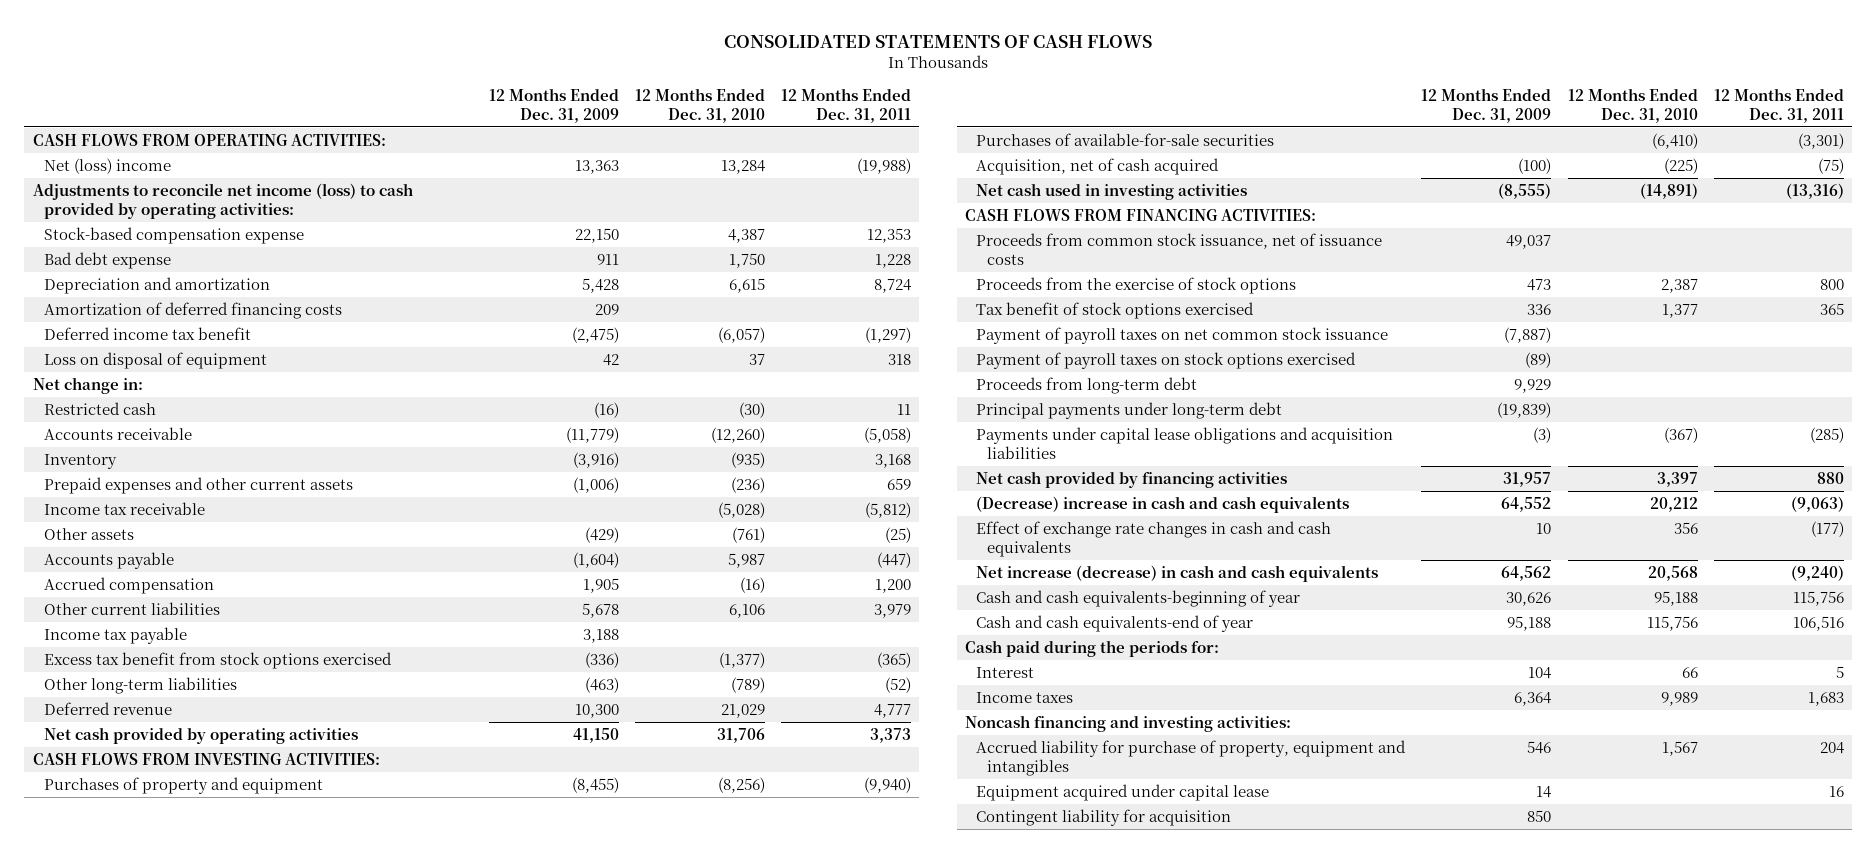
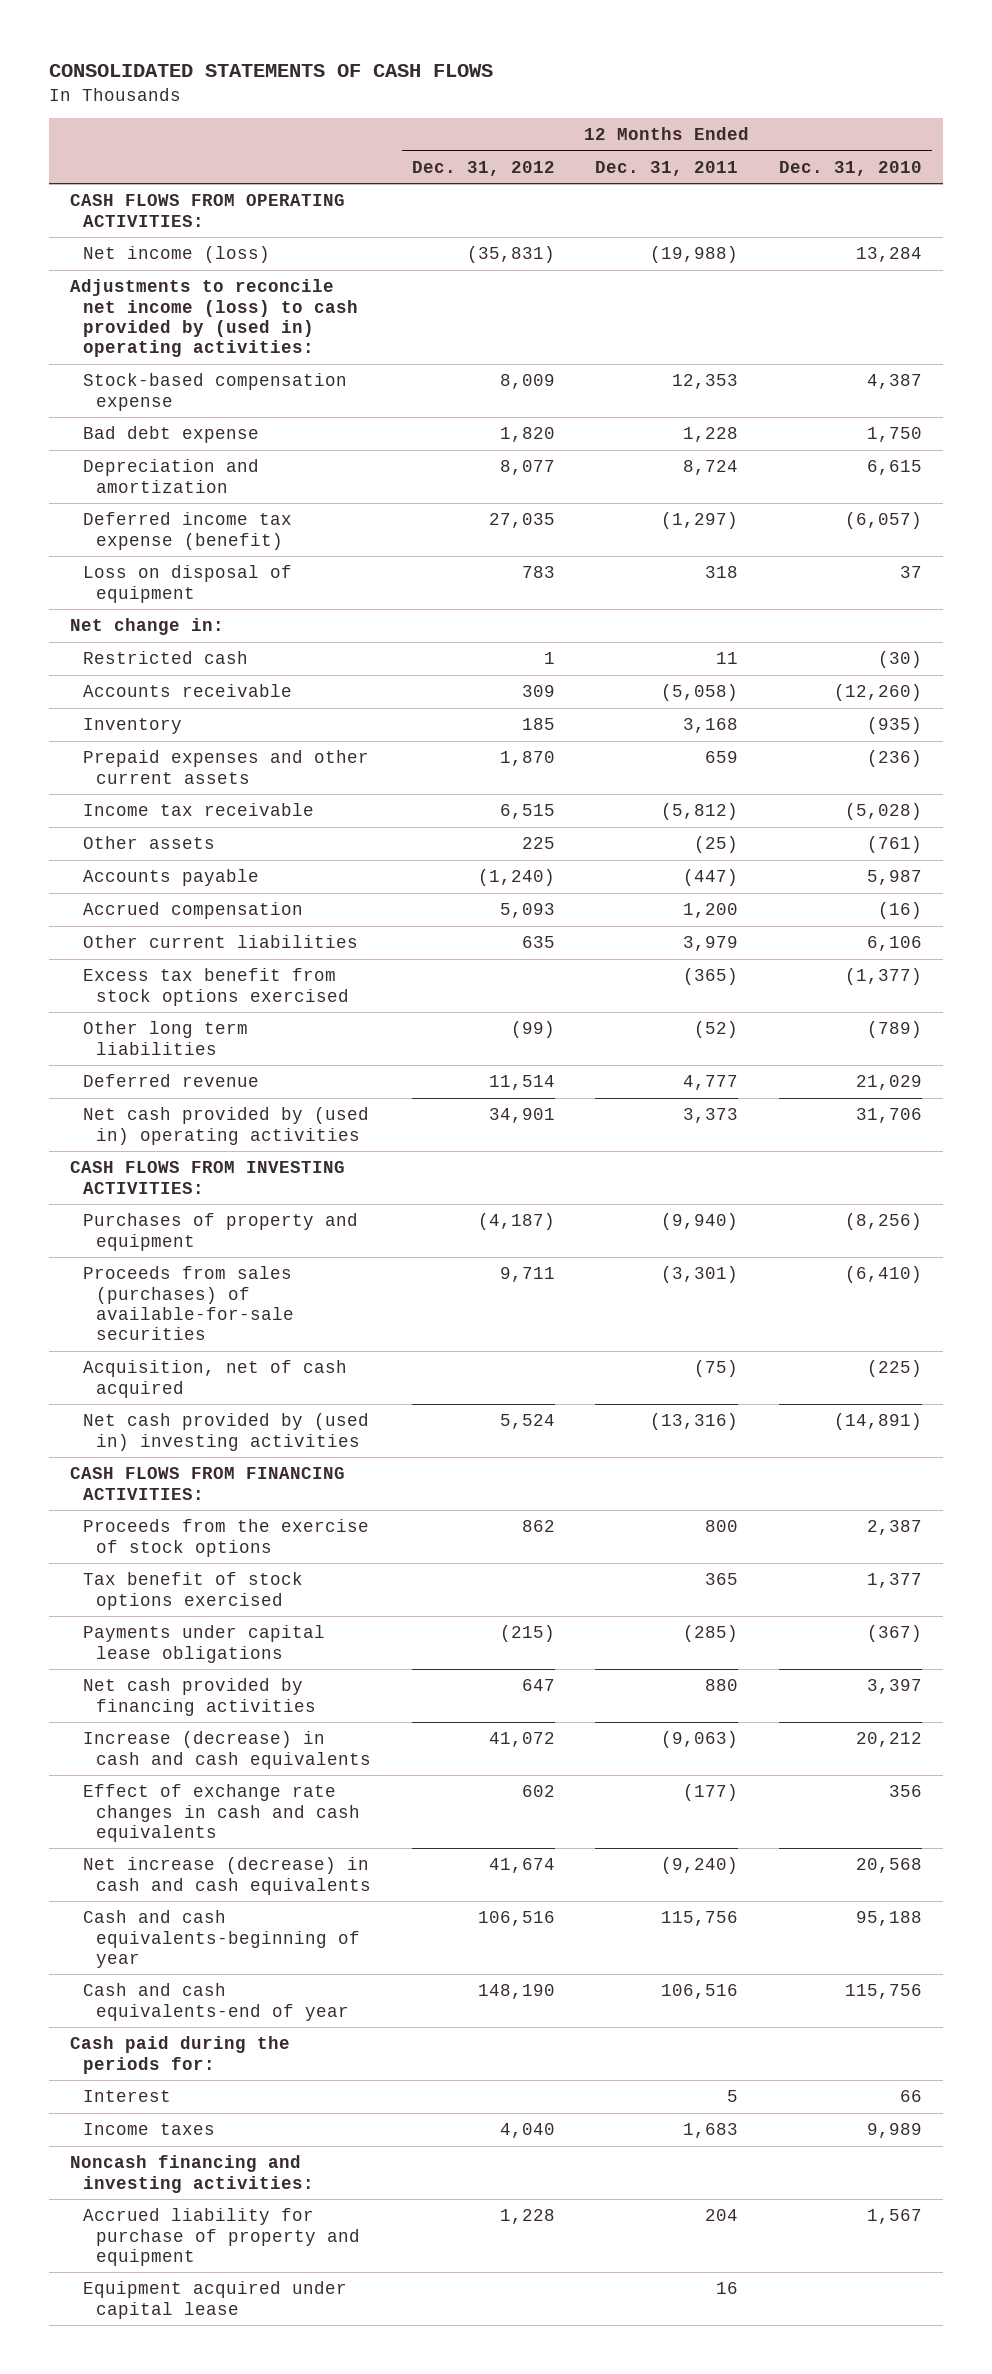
[488,88,619,123] 12 Months Ended Dec. 31, 2009 -> none
none -> [411,160,555,176] Dec. 31, 2012
[43,158,171,175] Net (loss) income -> [82,246,270,264] Net income (loss)
[32,183,413,219] Adjustments to reconcile net income (loss) to cash provided by operating activities: -> [69,279,358,358] Adjustments to reconcile net income (loss) to cash provided by (used in) operating activities:
[43,302,342,320] Amortization of deferred financing costs -> none
[43,327,251,341] Deferred income tax benefit -> [82,512,292,550] Deferred income tax expense (benefit)
[43,627,187,645] Income tax payable -> none
[43,677,237,695] Other long-term liabilities -> [82,1021,248,1055] Other long term liabilities
[43,727,358,745] Net cash provided by operating activities -> [82,1107,369,1145] Net cash provided by (used in) operating activities
[976,133,1275,147] Purchases of available-for-sale securities -> [82,1266,294,1341] Proceeds from sales (purchases) of available-for-sale securities
[976,183,1248,201] Net cash used in investing activities -> [82,1413,369,1451] Net cash provided by (used in) investing activities
[976,233,1383,265] Proceeds from common stock issuance, net of issuance costs -> none
[976,327,1389,345] Payment of payroll taxes on net common stock issuance -> none
[976,352,1357,370] Payment of payroll taxes on stock options exercised -> none
[976,377,1198,395] Proceeds from long-term debt -> none
[976,402,1283,420] Principal payments under long-term debt -> none
[976,427,1394,459] Payments under capital lease obligations and acquisition liabilities -> [82,1625,325,1663] Payments under capital lease obligations
[976,496,1350,514] (Decrease) increase in cash and cash equivalents -> [82,1731,371,1769] Increase (decrease) in cash and cash equivalents
[976,740,1407,776] Accrued liability for purchase of property, equipment and intangibles -> [82,2208,360,2266] Accrued liability for purchase of property and equipment
[976,809,1232,827] Contingent liability for acquisition -> none

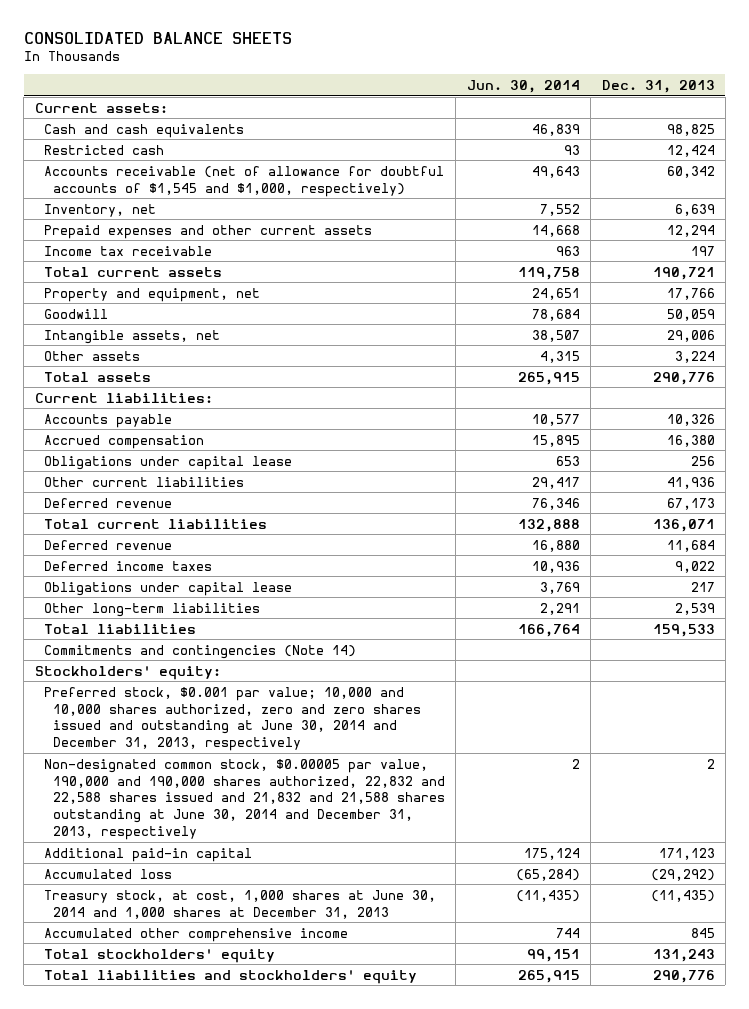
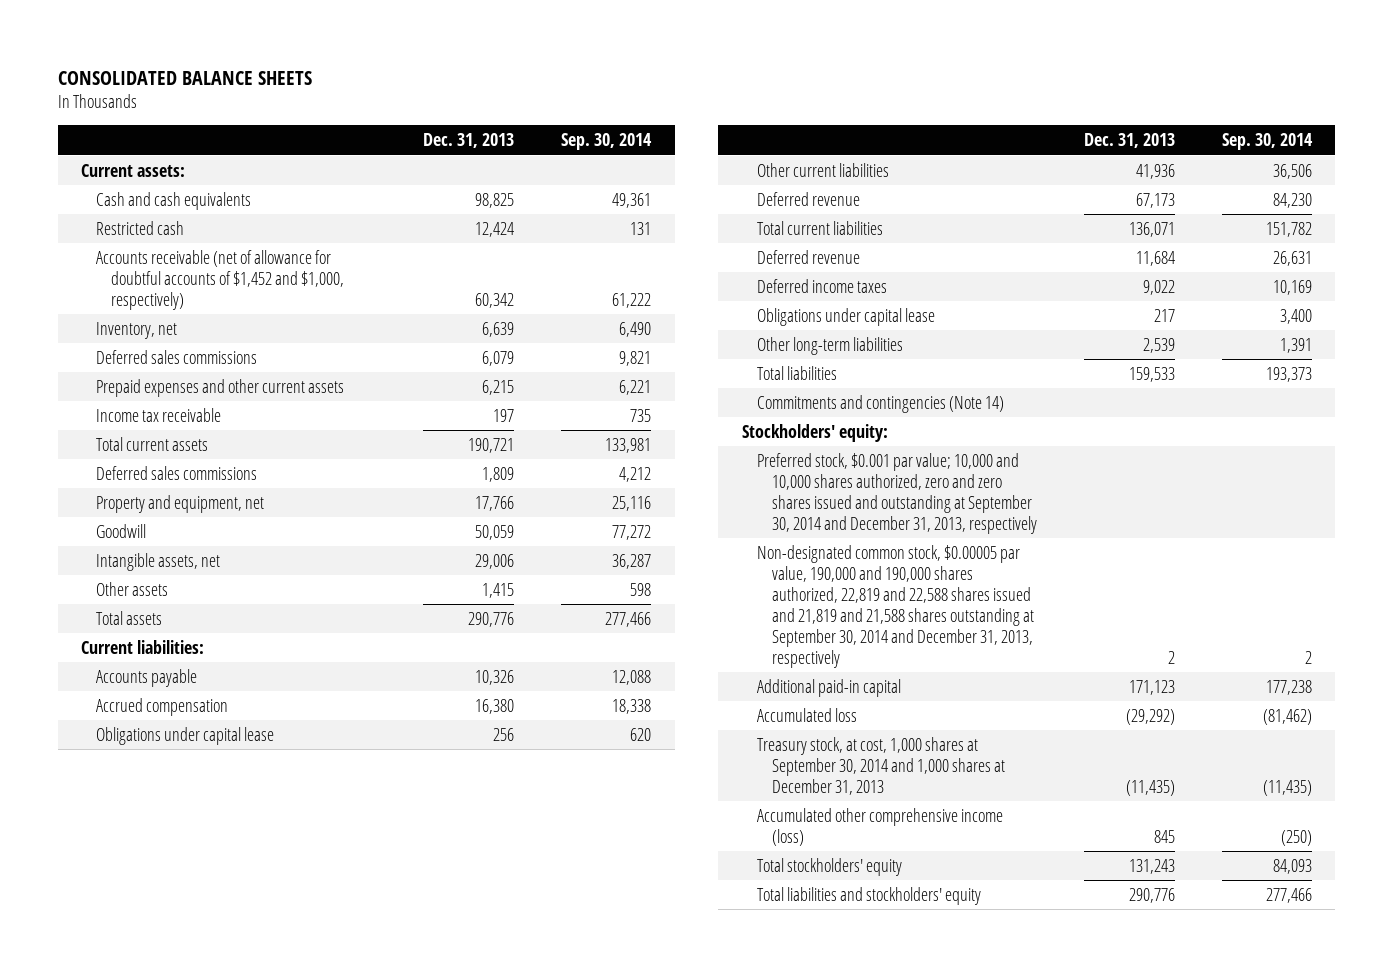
[466,80,580,94] Jun. 30, 2014 -> none
none -> [561,133,653,151] Sep. 30, 2014
[43,165,444,197] Accounts receivable (net of allowance for doubtful accounts of $1,545 and $1,000, respectively) -> [96,249,345,310] Accounts receivable (net of allowance for doubtful accounts of $1,452 and $1,000, respectively)
none -> [96,349,258,364] Deferred sales commissions
[666,224,715,237] 12,294 -> [482,379,515,395] 6,215
none -> [96,465,258,480] Deferred sales commissions
[674,350,715,363] 3,224 -> [482,582,515,598] 1,415
[43,686,421,752] Preferred stock, $0.001 par value; 10,000 and 10,000 shares authorized, zero and zero shares issued and outstanding at June 30, 2014 and December 31, 2013, respectively -> [756,452,1037,534] Preferred stock, $0.001 par value; 10,000 and 10,000 shares authorized, zero and zero shares issued and outstanding at September 30, 2014 and December 31, 2013, respectively
[43,758,445,841] Non-designated common stock, $0.00005 par value, 190,000 and 190,000 shares authorized, 22,832 and 22,588 shares issued and 21,832 and 21,588 shares outstanding at June 30, 2014 and December 31, 2013, respectively -> [756,544,1034,668] Non-designated common stock, $0.00005 par value, 190,000 and 190,000 shares authorized, 22,819 and 22,588 shares issued and 21,819 and 21,588 shares outstanding at September 30, 2014 and December 31, 2013, respectively
[43,889,436,919] Treasury stock, at cost, 1,000 shares at June 30, 2014 and 1,000 shares at December 31, 2013 -> [756,736,1005,795] Treasury stock, at cost, 1,000 shares at September 30, 2014 and 1,000 shares at December 31, 2013
[43,927,348,942] Accumulated other comprehensive income -> [756,807,1003,846] Accumulated other comprehensive income (loss)

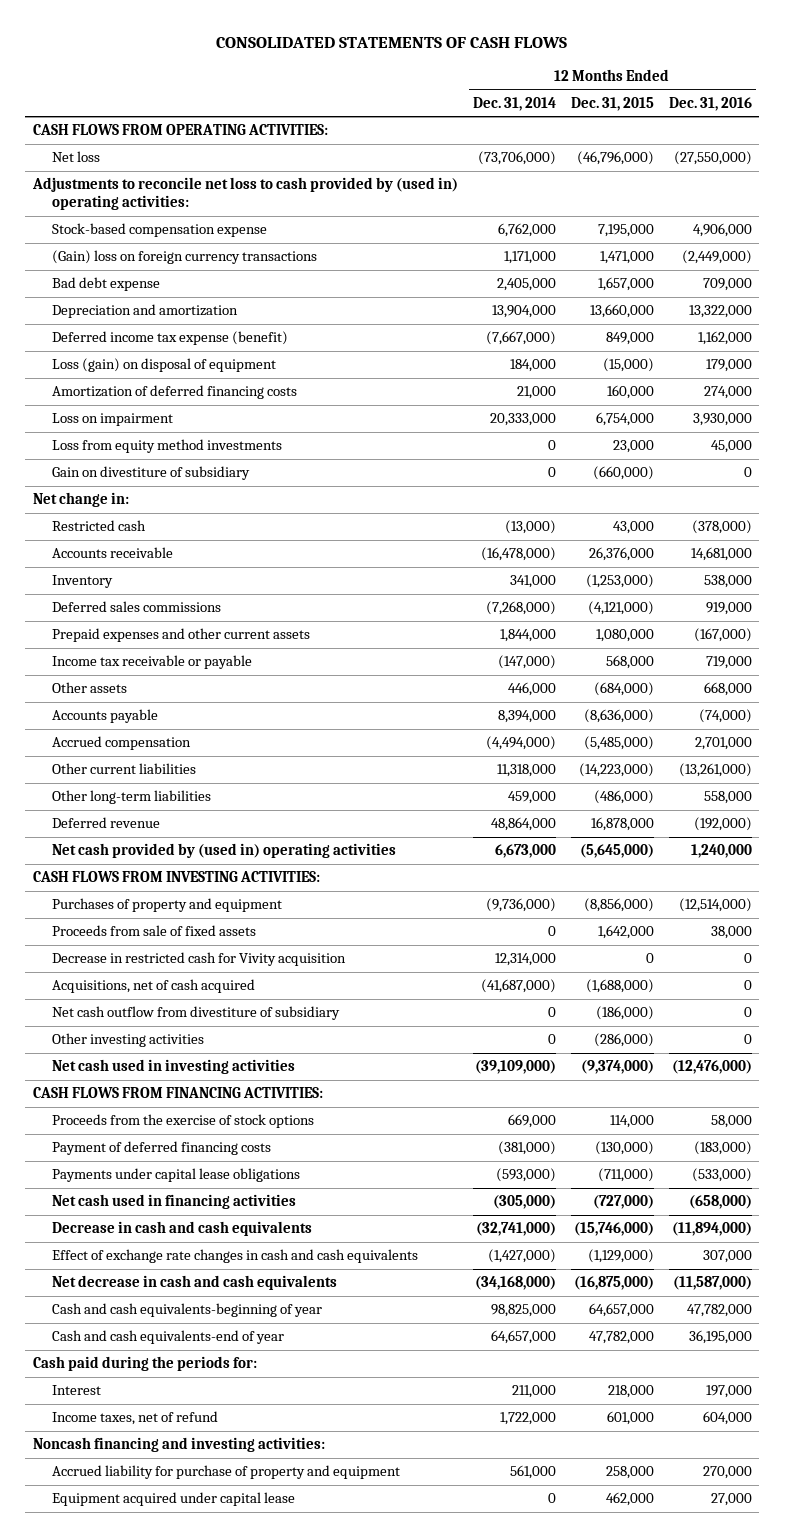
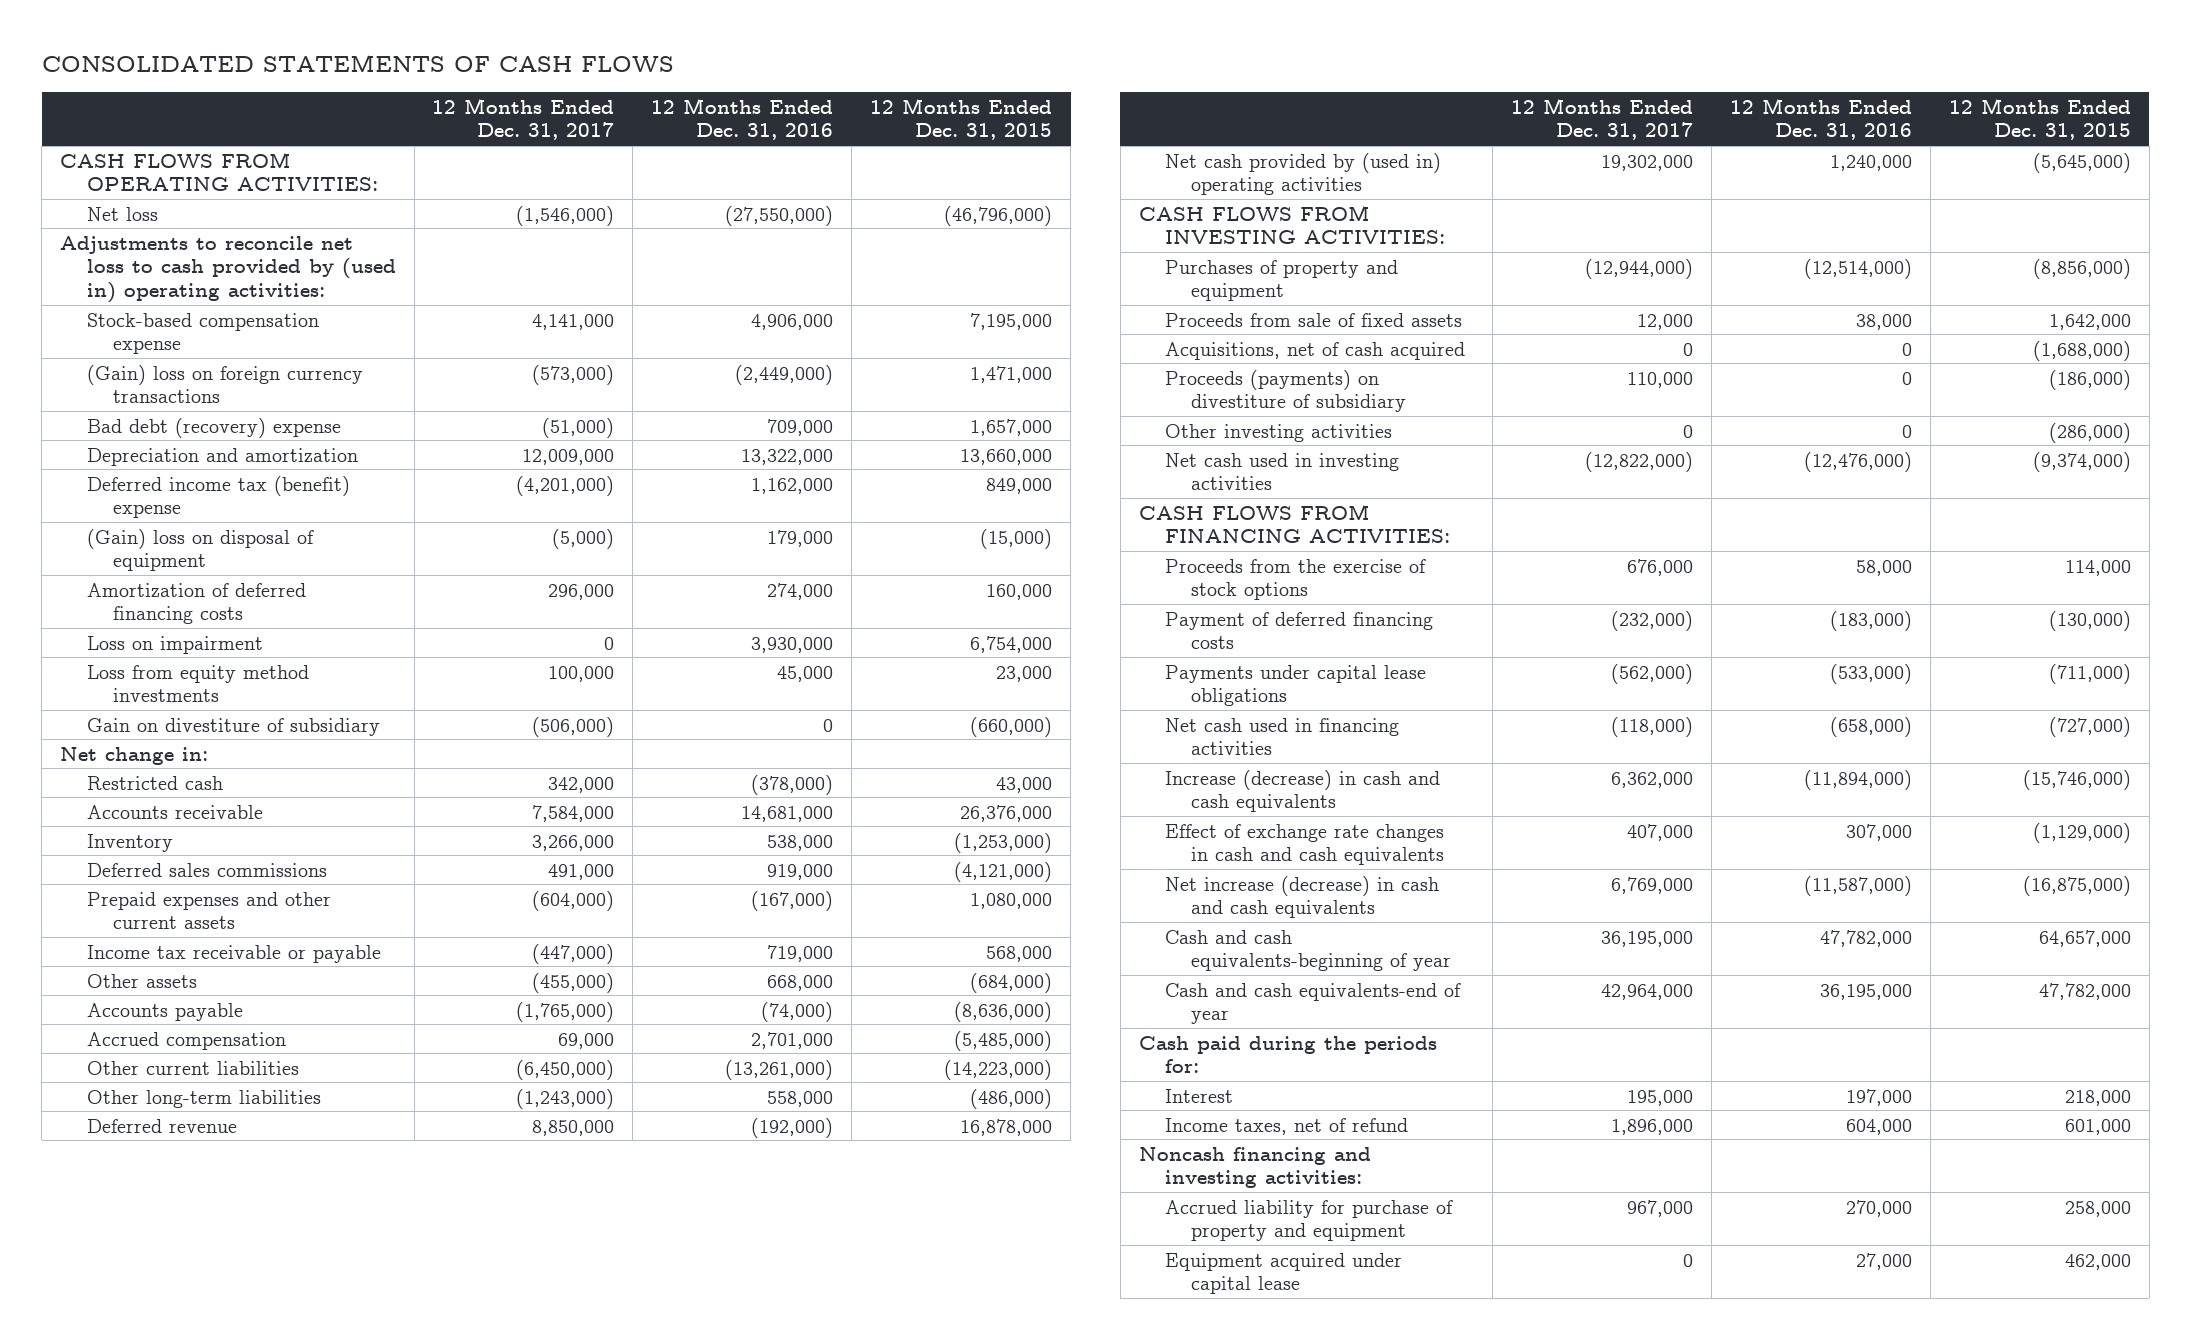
[472,96,556,111] Dec. 31, 2014 -> none
none -> [432,97,615,141] 12 Months Ended Dec. 31, 2017
[51,277,160,292] Bad debt expense -> [86,417,341,438] Bad debt (recovery) expense
[51,331,288,346] Deferred income tax expense (benefit) -> [86,475,350,519] Deferred income tax (benefit) expense
[51,358,276,373] Loss (gain) on disposal of equipment -> [86,528,314,572] (Gain) loss on disposal of equipment
[51,952,346,967] Decrease in restricted cash for Vivity acquisition -> none
[51,1006,340,1021] Net cash outflow from divestiture of subsidiary -> [1164,369,1406,413] Proceeds (payments) on divestiture of subsidiary
[51,1221,312,1237] Decrease in cash and cash equivalents -> [1164,769,1440,813] Increase (decrease) in cash and cash equivalents
[51,1275,337,1291] Net decrease in cash and cash equivalents -> [1164,875,1439,919] Net increase (decrease) in cash and cash equivalents

